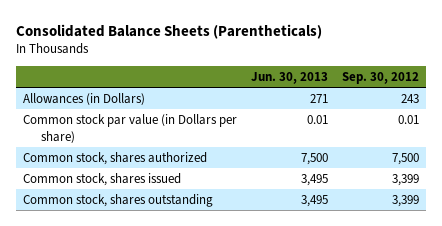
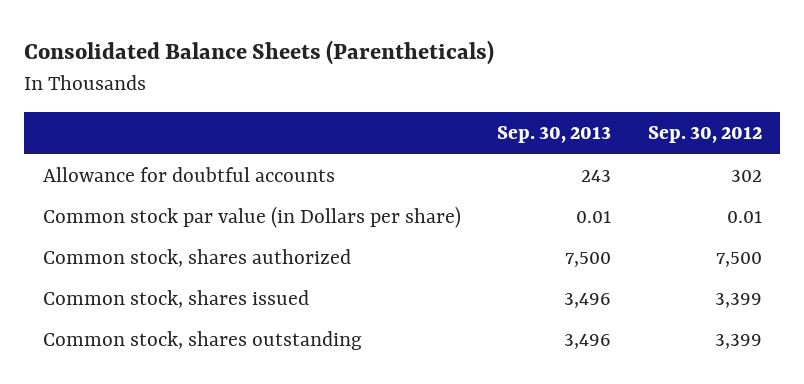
[250,72,328,85] Jun. 30, 2013 -> none
none -> [497,126,612,144] Sep. 30, 2013
[22,92,145,105] Allowances (in Dollars) -> none
none -> [42,167,335,183] Allowance for doubtful accounts

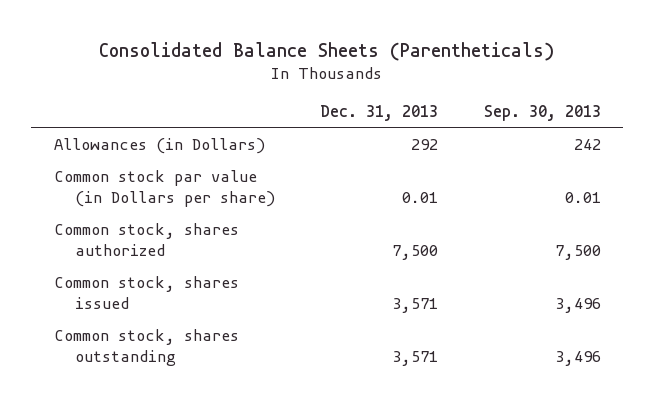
[647,126,762,144] Sep. 30, 2012 -> none
none -> [320,104,439,121] Dec. 31, 2013
[42,167,335,183] Allowance for doubtful accounts -> none
none -> [54,137,266,154] Allowances (in Dollars)

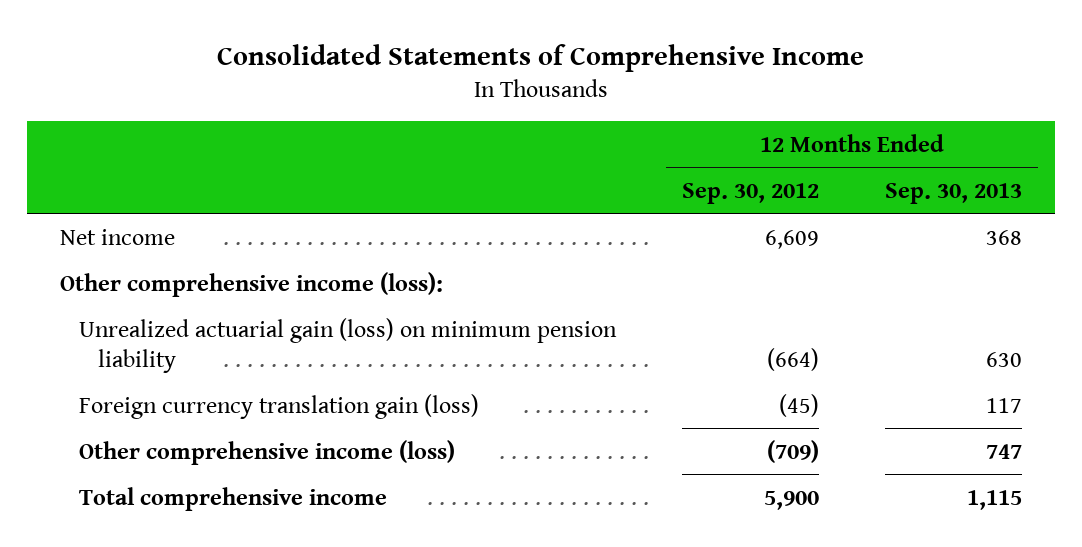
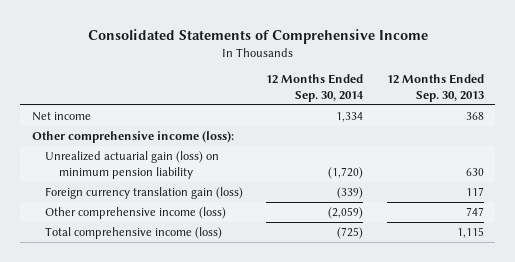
[682,182,820,204] Sep. 30, 2012 -> none
none -> [266,74,365,102] 12 Months Ended Sep. 30, 2014
[79,486,388,511] Total comprehensive income -> [45,227,223,240] Total comprehensive income (loss)

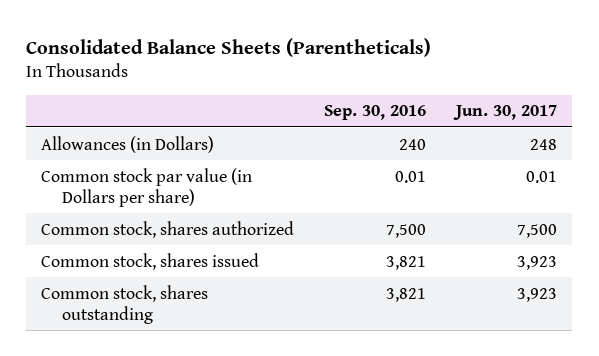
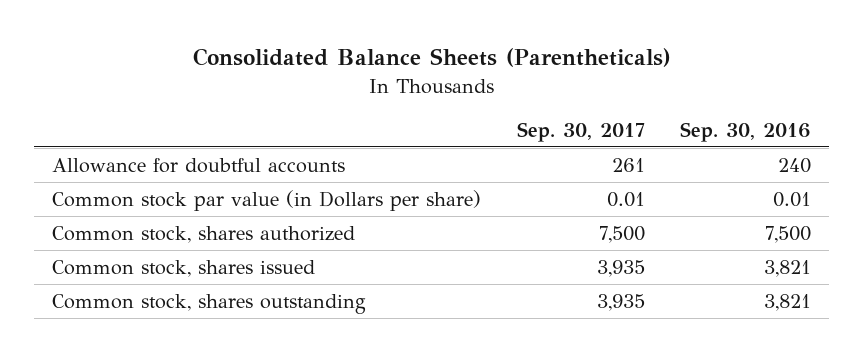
[453,105,558,121] Jun. 30, 2017 -> none
none -> [516,121,645,142] Sep. 30, 2017
[41,135,215,153] Allowances (in Dollars) -> [51,157,345,173] Allowance for doubtful accounts

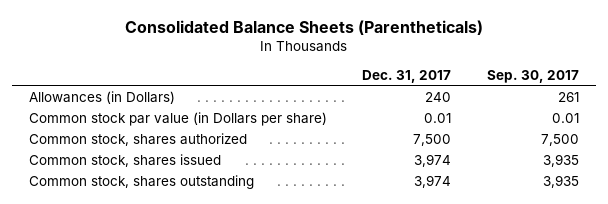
[680,121,812,142] Sep. 30, 2016 -> none
none -> [362,70,452,84] Dec. 31, 2017
[51,157,345,173] Allowance for doubtful accounts -> [29,91,176,105] Allowances (in Dollars)

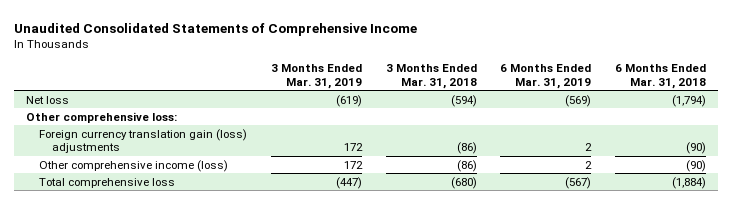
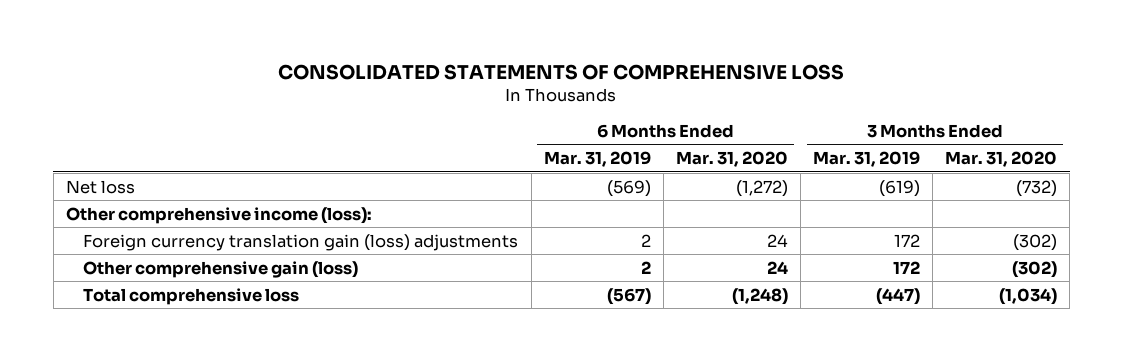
[14,22,418,36] Unaudited Consolidated Statements of Comprehensive Income -> [278,63,845,80] CONSOLIDATED STATEMENTS OF COMPREHENSIVE LOSS
[385,64,477,90] 3 Months Ended Mar. 31, 2018 -> none
[615,64,707,90] 6 Months Ended Mar. 31, 2018 -> none
none -> [675,150,788,167] Mar. 31, 2020
none -> [945,150,1058,167] Mar. 31, 2020
[26,111,178,123] Other comprehensive loss: -> [65,206,372,224] Other comprehensive income (loss):
[39,159,229,172] Other comprehensive income (loss) -> [83,260,359,278] Other comprehensive gain (loss)

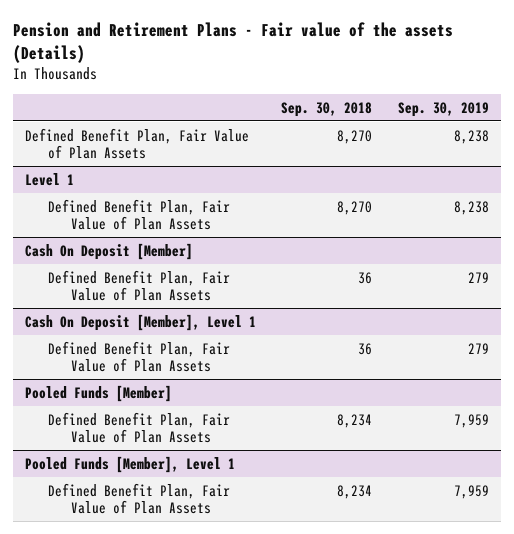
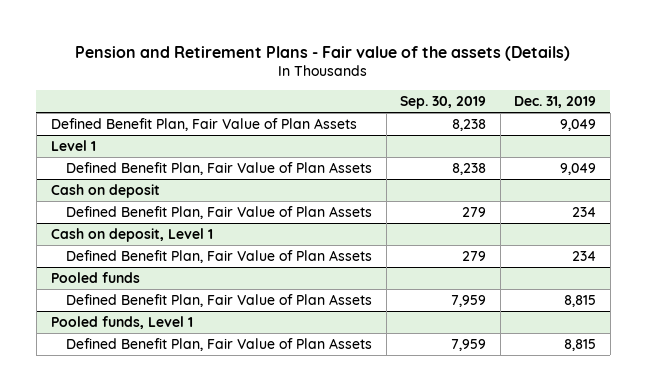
[281,101,373,117] Sep. 30, 2018 -> none
none -> [514,96,597,109] Dec. 31, 2019
[25,242,194,260] Cash On Deposit [Member] -> [50,183,160,198] Cash on deposit
[25,313,257,331] Cash On Deposit [Member], Level 1 -> [50,227,213,242] Cash on deposit, Level 1
[25,384,173,402] Pooled Funds [Member] -> [50,271,140,283] Pooled funds
[25,455,236,473] Pooled Funds [Member], Level 1 -> [50,315,193,329] Pooled funds, Level 1

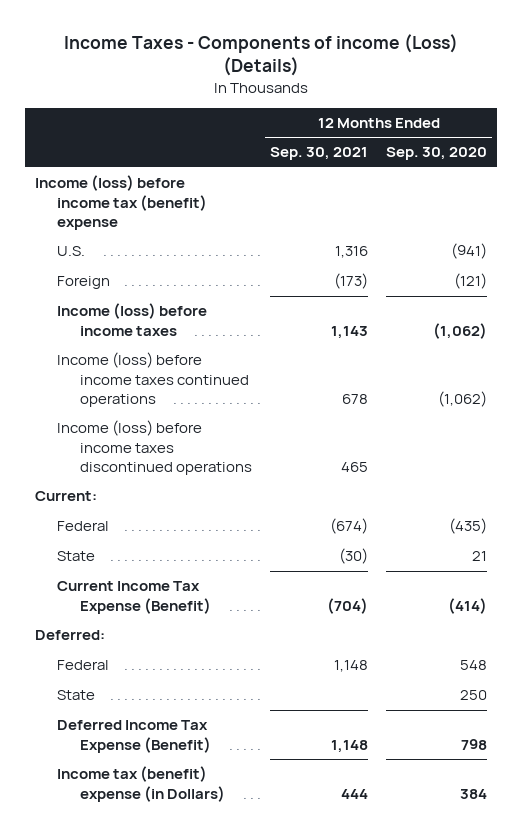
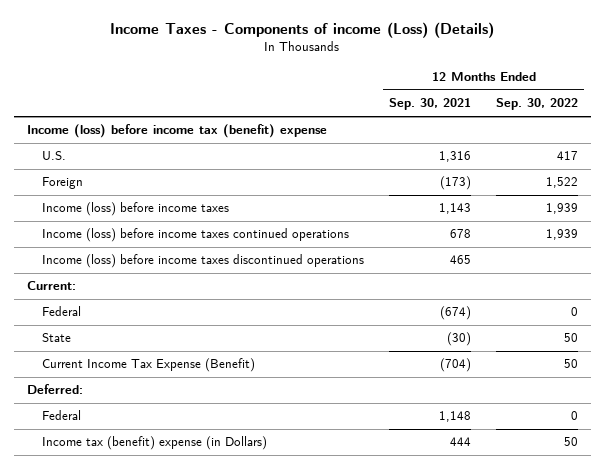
[386,147,488,161] Sep. 30, 2020 -> none
none -> [496,98,579,111] Sep. 30, 2022
[57,690,96,701] State -> none
[57,720,211,753] Deferred Income Tax Expense (Benefit) -> none

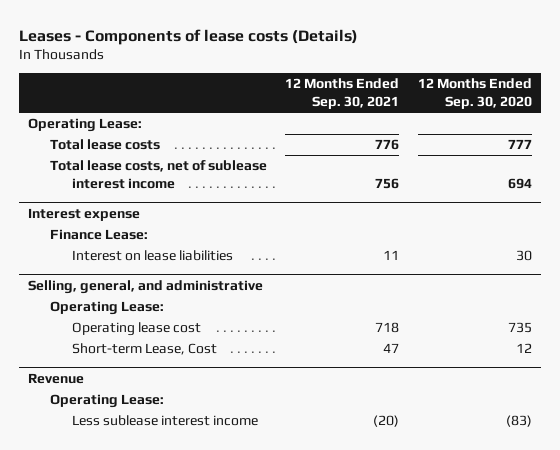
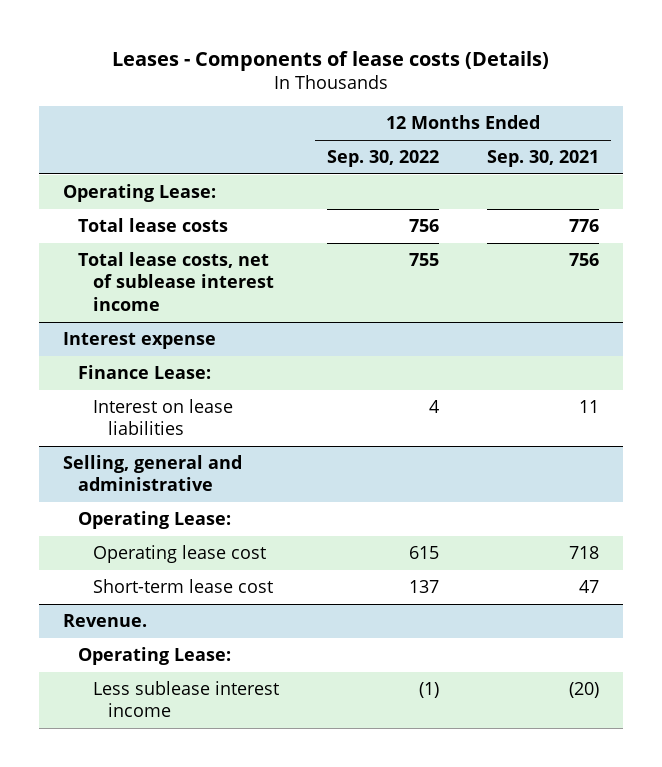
[417,78,532,110] 12 Months Ended Sep. 30, 2020 -> none
none -> [327,149,440,167] Sep. 30, 2022
[28,279,264,294] Selling, general, and administrative -> [62,454,242,492] Selling, general and administrative
[72,343,218,356] Short-term Lease, Cost -> [92,578,273,593] Short-term lease cost
[28,372,85,384] Revenue -> [62,613,147,627] Revenue.

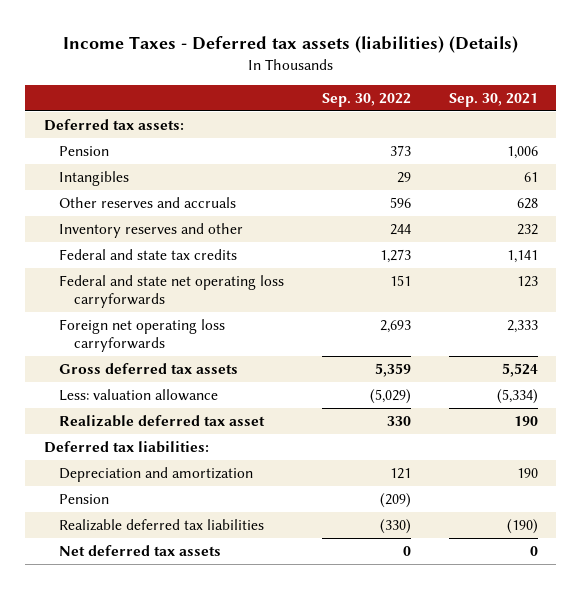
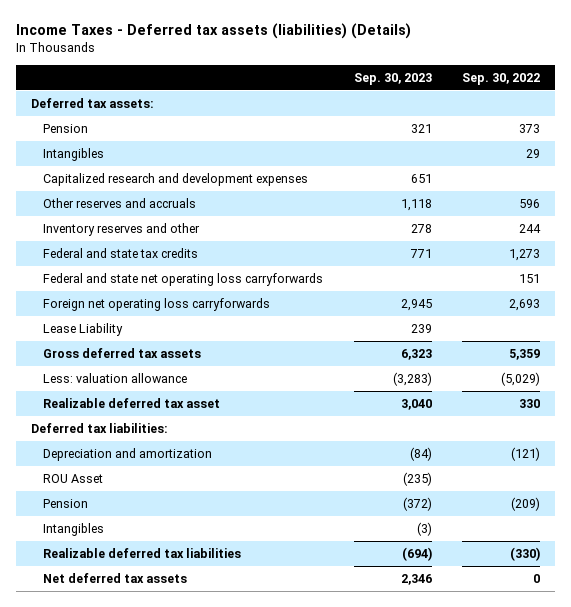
[448,93,538,108] Sep. 30, 2021 -> none
none -> [353,72,432,85] Sep. 30, 2023
none -> [43,173,309,187] Capitalized research and development expenses
none -> [43,323,124,337] Lease Liability
[389,467,411,479] 121 -> [510,447,540,462] (121)
none -> [43,474,104,484] ROU Asset
none -> [43,523,105,537] Intangibles

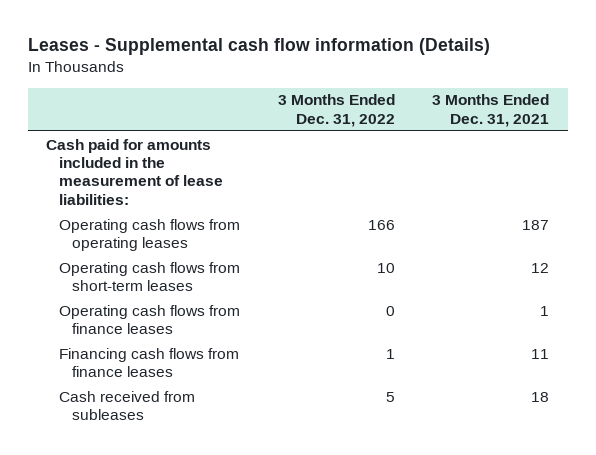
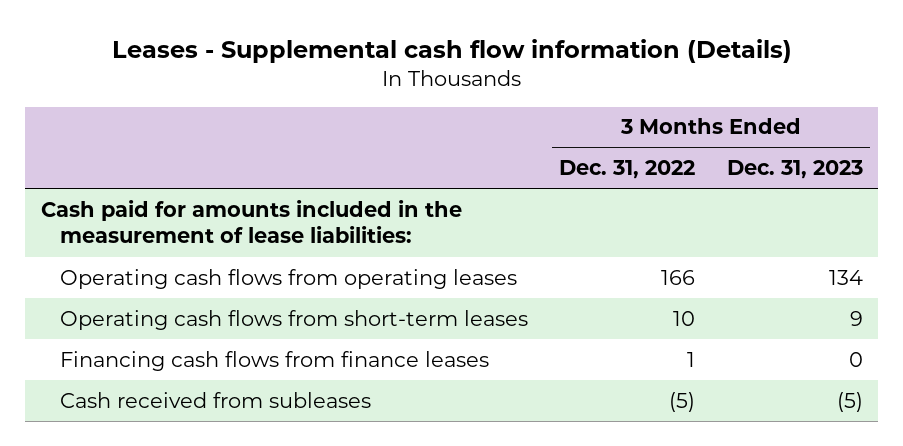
[432,94,550,127] 3 Months Ended Dec. 31, 2021 -> none
none -> [726,160,863,180] Dec. 31, 2023
[59,304,241,335] Operating cash flows from finance leases -> none
[385,391,395,402] 5 -> [669,391,696,412] (5)

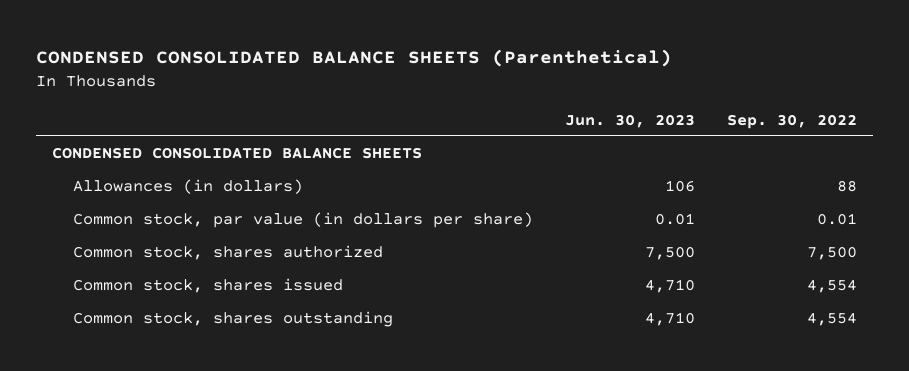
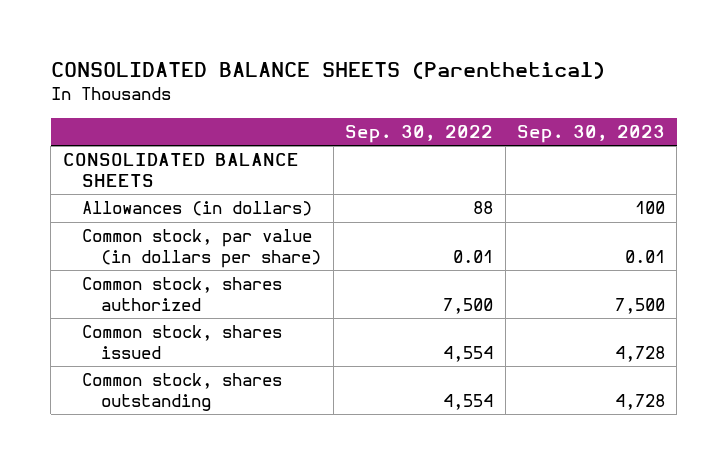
[36,48,673,67] CONDENSED CONSOLIDATED BALANCE SHEETS (Parenthetical) -> [50,62,605,80] CONSOLIDATED BALANCE SHEETS (Parenthetical)
[565,113,696,128] Jun. 30, 2023 -> none
none -> [516,124,665,143] Sep. 30, 2023
[52,147,423,160] CONDENSED CONSOLIDATED BALANCE SHEETS -> [62,153,299,187] CONSOLIDATED BALANCE SHEETS

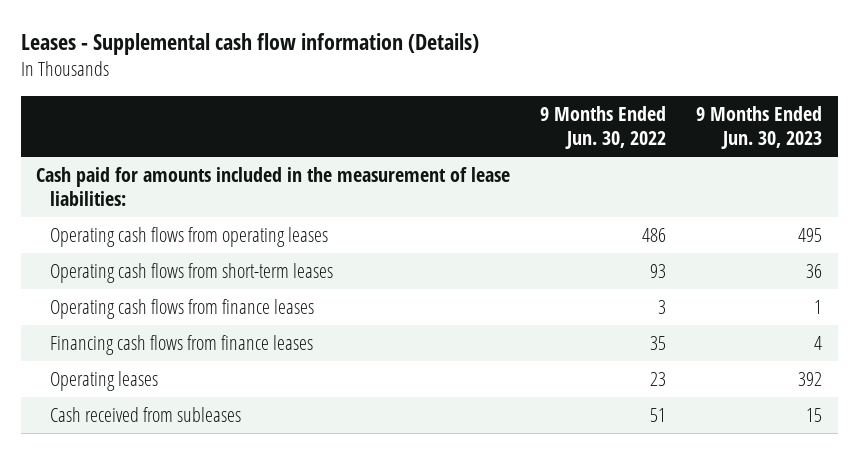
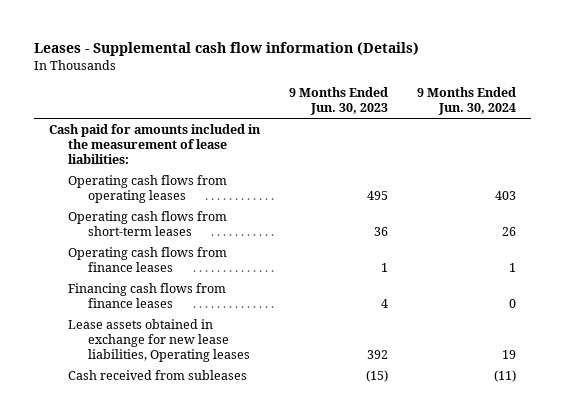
[540,105,667,149] 9 Months Ended Jun. 30, 2022 -> none
none -> [417,87,517,116] 9 Months Ended Jun. 30, 2024
[50,371,159,392] Operating leases -> [68,318,250,362] Lease assets obtained in exchange for new lease liabilities, Operating leases
[806,408,823,423] 15 -> [366,369,389,382] (15)

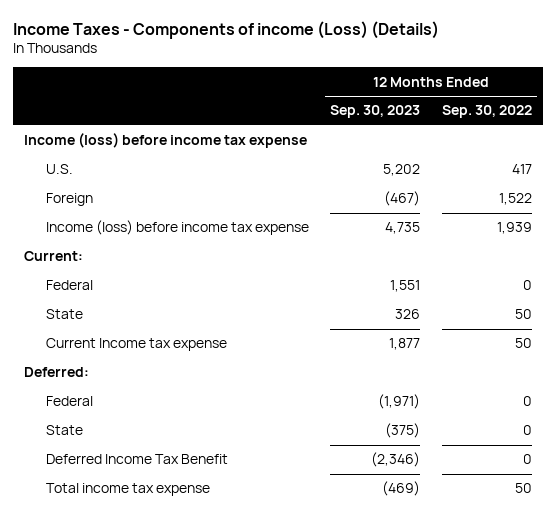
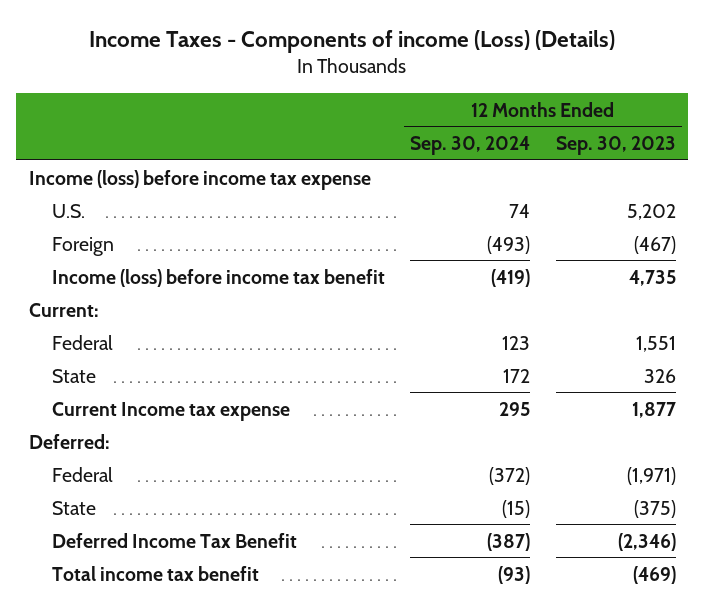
[442,105,533,119] Sep. 30, 2022 -> none
none -> [410,136,531,156] Sep. 30, 2024
[45,220,309,236] Income (loss) before income tax expense -> [51,268,385,287] Income (loss) before income tax benefit
[45,483,210,497] Total income tax expense -> [51,565,259,581] Total income tax benefit

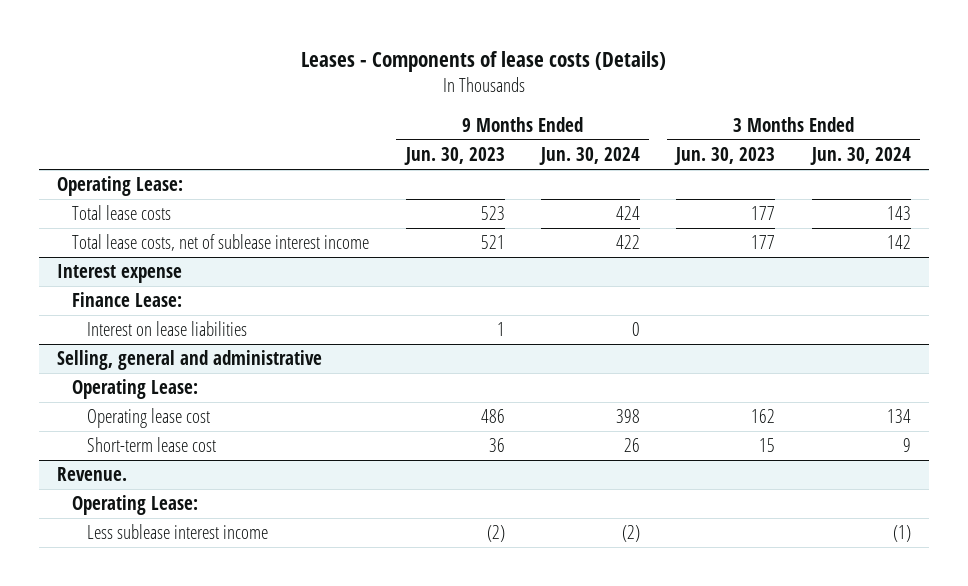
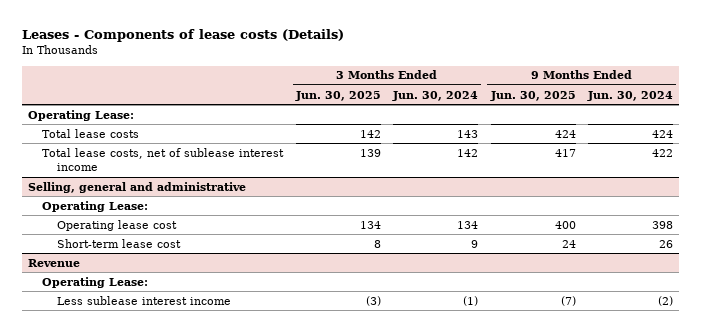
[403,147,505,166] Jun. 30, 2023 -> none
[674,147,776,166] Jun. 30, 2023 -> none
none -> [294,90,381,101] Jun. 30, 2025
none -> [489,90,576,101] Jun. 30, 2025
[57,264,183,284] Interest expense -> none
[72,292,183,308] Finance Lease: -> none
[87,321,248,337] Interest on lease liabilities -> none
[57,467,128,482] Revenue. -> [28,258,81,267] Revenue

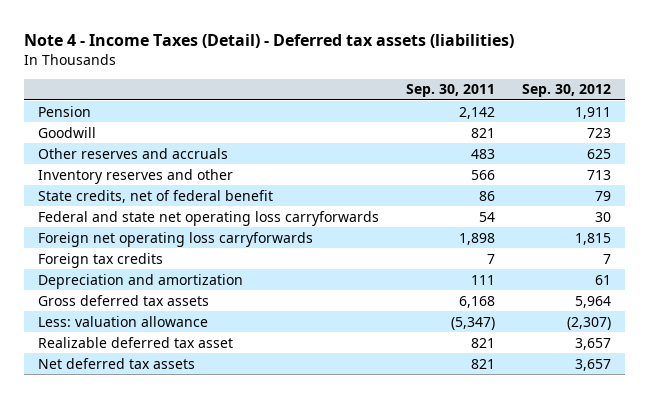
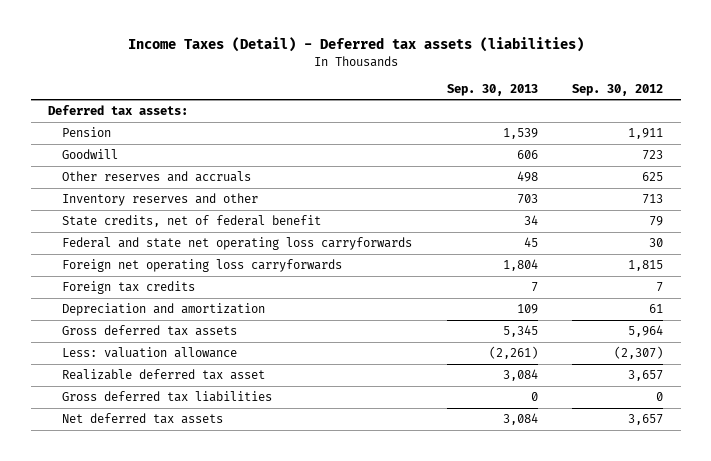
[24,33,515,48] Note 4 - Income Taxes (Detail) - Deferred tax assets (liabilities) -> [127,37,584,53] Income Taxes (Detail) - Deferred tax assets (liabilities)
[406,84,496,98] Sep. 30, 2011 -> none
none -> [446,83,538,96] Sep. 30, 2013
none -> [48,105,189,116] Deferred tax assets:
none -> [62,391,273,403] Gross deferred tax liabilities

